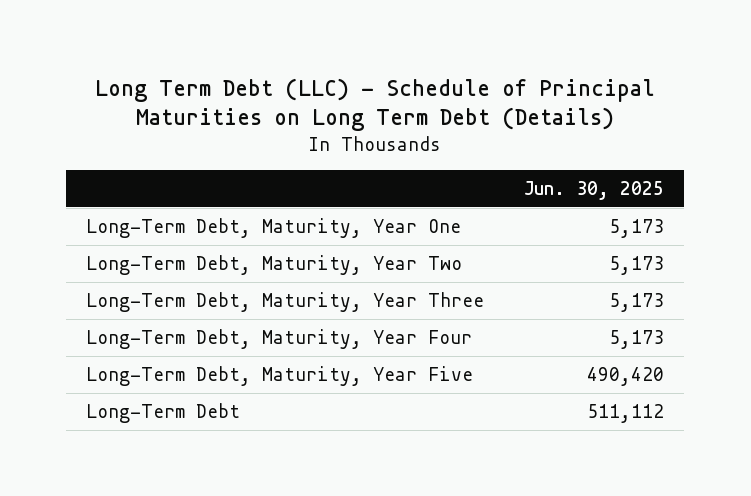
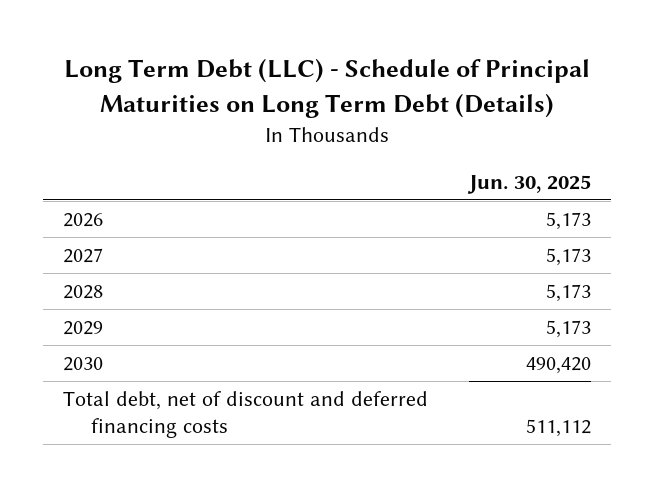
[86,217,462,238] Long-Term Debt, Maturity, Year One -> [63,213,104,228] 2026
[86,254,463,275] Long-Term Debt, Maturity, Year Two -> [63,248,104,264] 2027
[86,291,485,312] Long-Term Debt, Maturity, Year Three -> [63,285,104,300] 2028
[86,328,473,349] Long-Term Debt, Maturity, Year Four -> [63,321,104,336] 2029
[86,365,474,386] Long-Term Debt, Maturity, Year Five -> [63,357,104,372] 2030
[86,402,241,423] Long-Term Debt -> [63,391,429,439] Total debt, net of discount and deferred financing costs

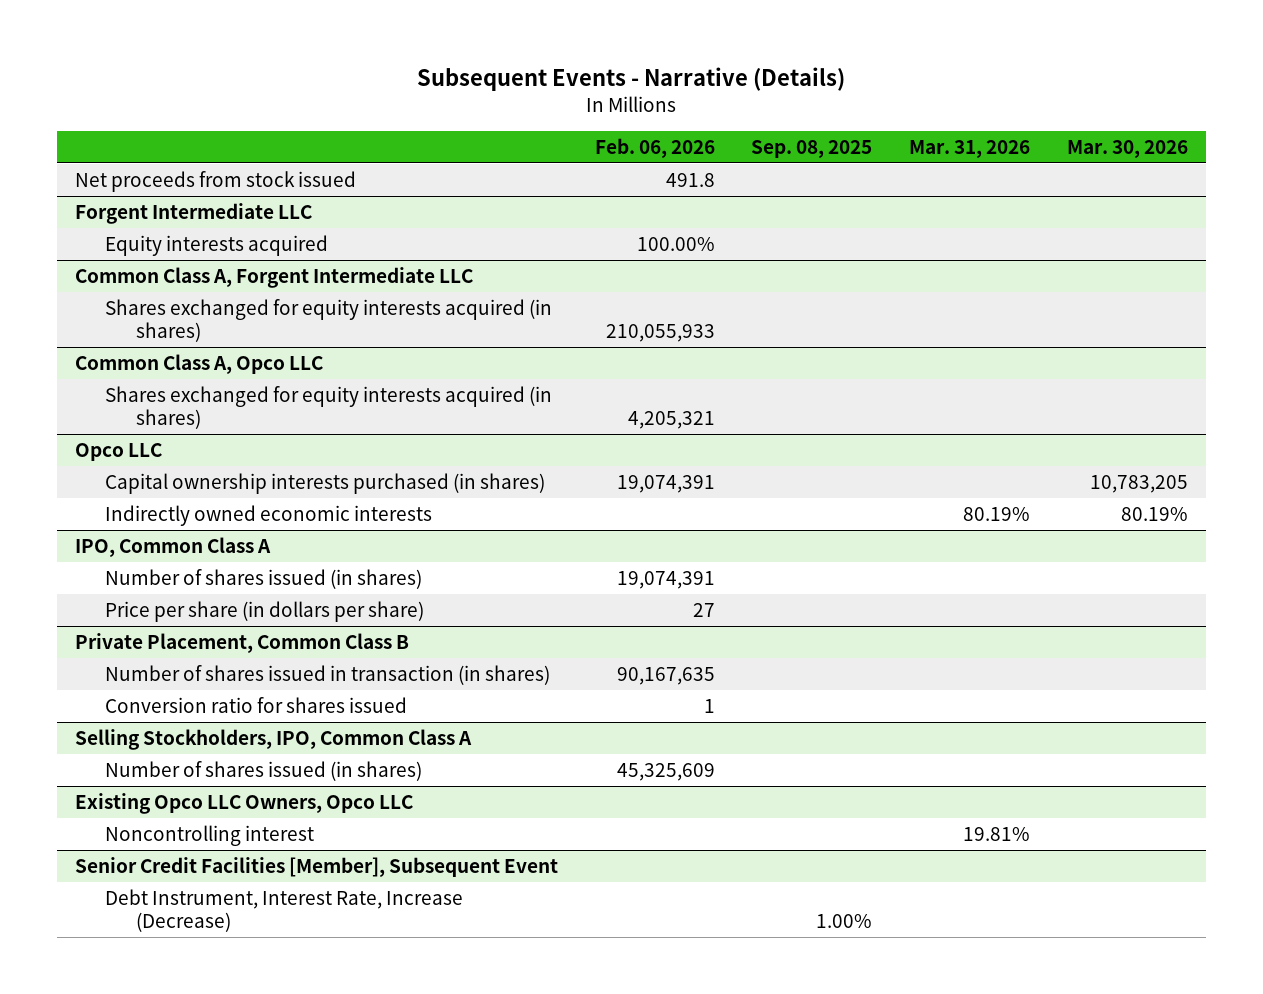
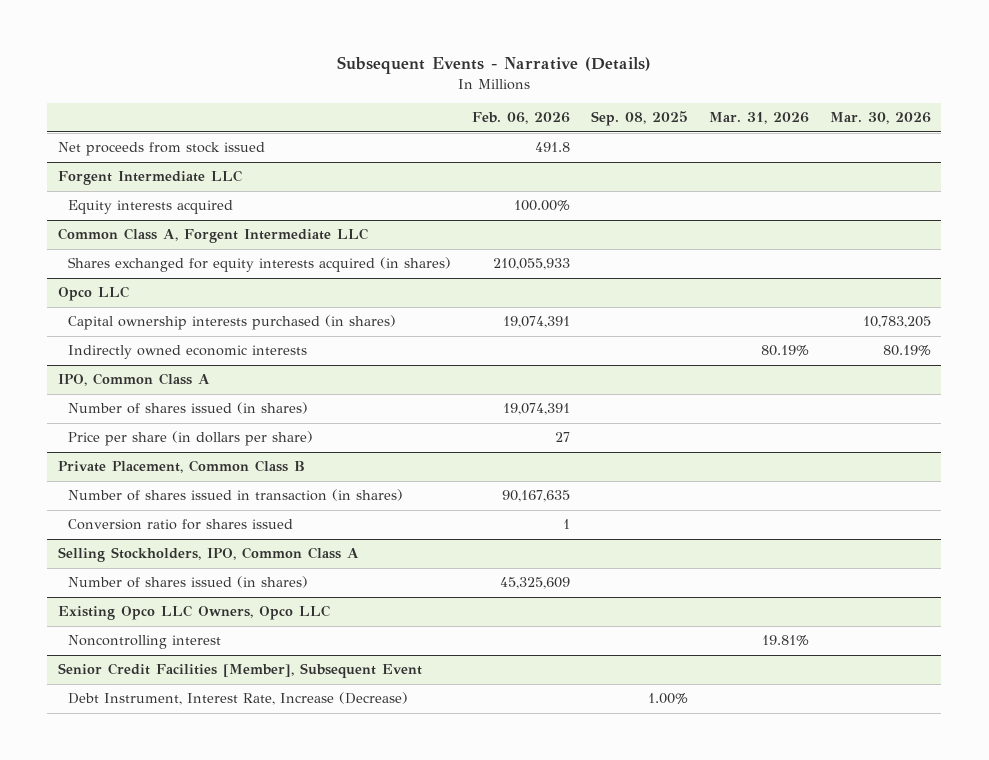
[74,353,323,374] Common Class A, Opco LLC -> none
[105,385,553,430] Shares exchanged for equity interests acquired (in shares) -> none

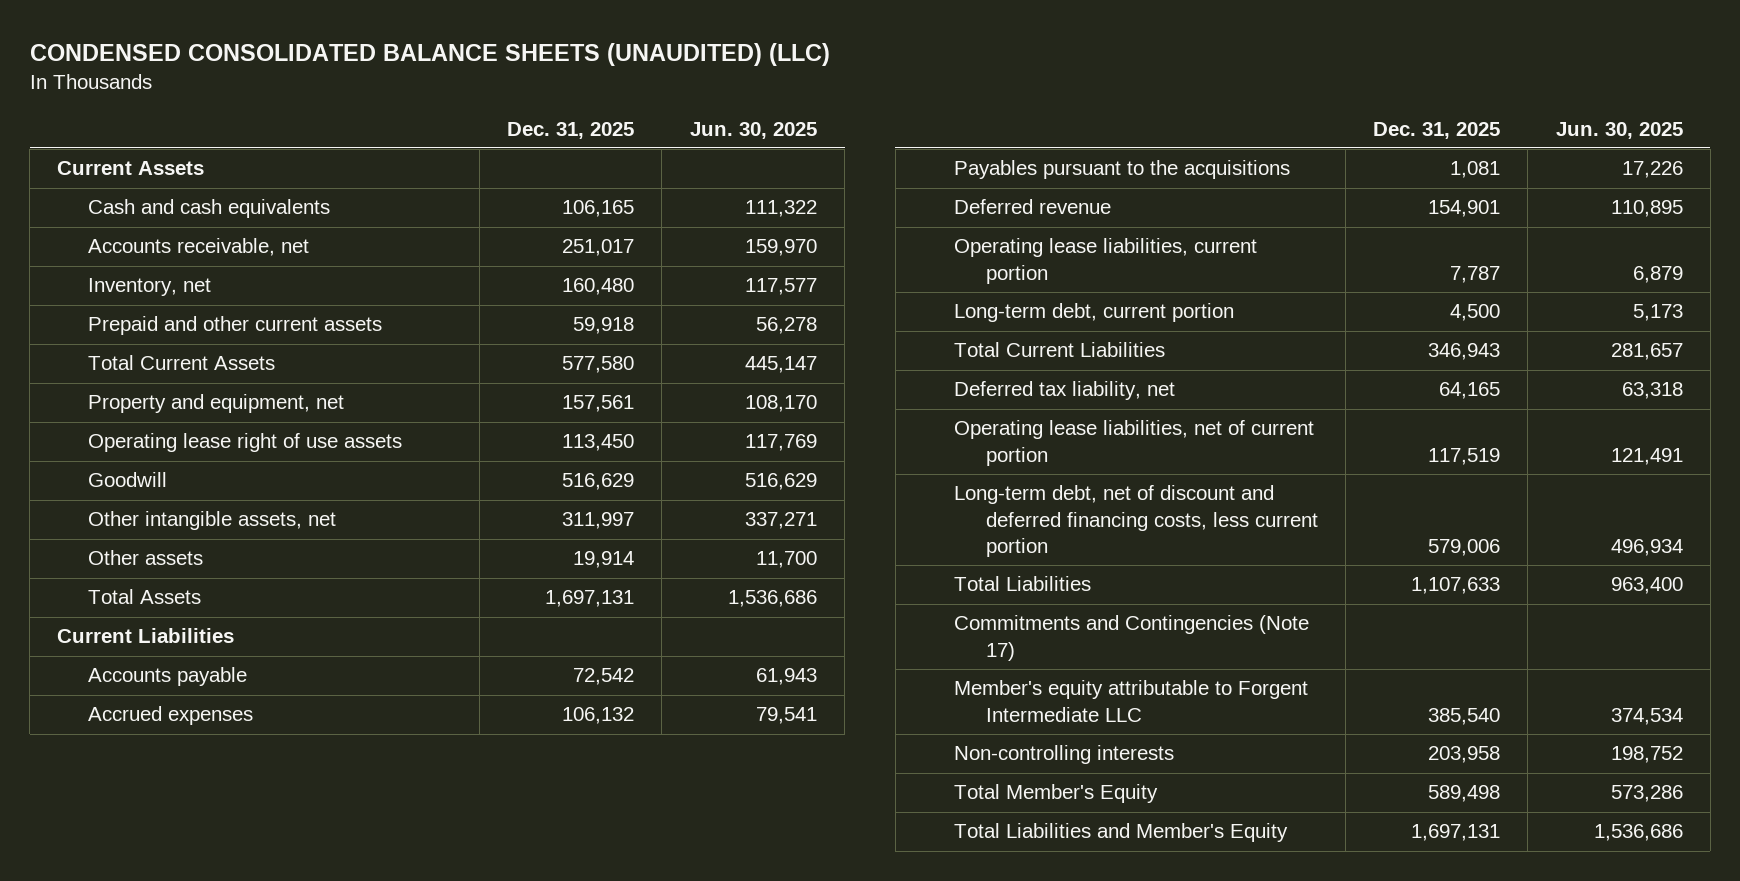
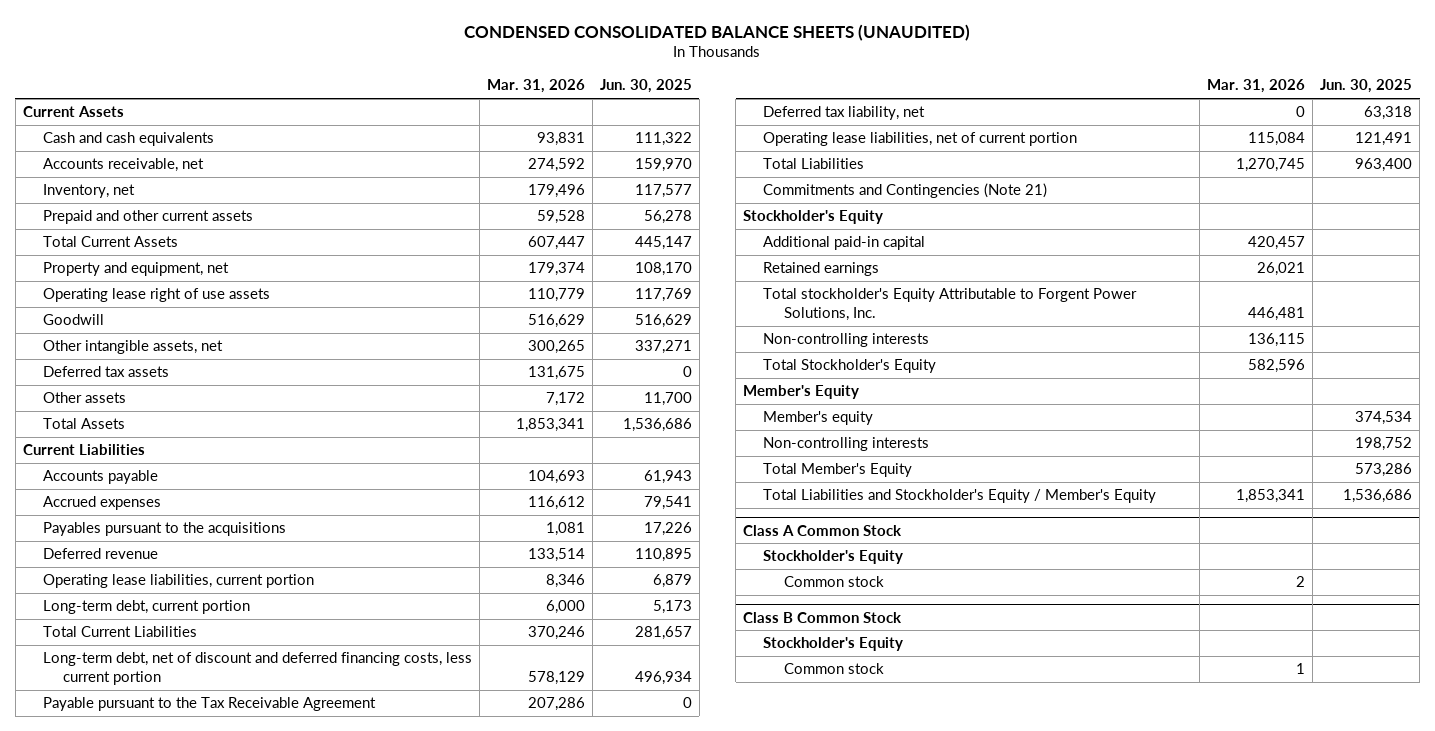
[29,43,830,67] CONDENSED CONSOLIDATED BALANCE SHEETS (UNAUDITED) (LLC) -> [464,23,971,41] CONDENSED CONSOLIDATED BALANCE SHEETS (UNAUDITED)
[507,121,635,139] Dec. 31, 2025 -> none
none -> [486,79,585,94] Mar. 31, 2026
none -> [43,366,170,378] Deferred tax assets
[954,485,1318,558] Long-term debt, net of discount and deferred financing costs, less current portion -> [43,652,473,685] Long-term debt, net of discount and deferred financing costs, less current portion
none -> [43,697,377,712] Payable pursuant to the Tax Receivable Agreement
[954,615,1310,661] Commitments and Contingencies (Note 17) -> [763,183,1048,199] Commitments and Contingencies (Note 21)
none -> [743,210,884,225] Stockholder's Equity
none -> [763,236,926,251] Additional paid-in capital
none -> [763,262,880,277] Retained earnings
none -> [763,288,1138,321] Total stockholder's Equity Attributable to Forgent Power Solutions, Inc.
none -> [763,333,930,348] Non-controlling interests
none -> [763,359,937,374] Total Stockholder's Equity
none -> [743,385,860,400] Member's Equity
[954,680,1309,722] Member's equity attributable to Forgent Intermediate LLC -> [763,411,874,426] Member's equity
[954,823,1289,843] Total Liabilities and Member's Equity -> [763,489,1157,504] Total Liabilities and Stockholder's Equity / Member's Equity
none -> [743,524,903,536] Class A Common Stock
none -> [763,550,904,565] Stockholder's Equity
none -> [783,576,884,588] Common stock
none -> [743,611,903,623] Class B Common Stock
none -> [763,637,904,652] Stockholder's Equity
none -> [783,663,884,675] Common stock

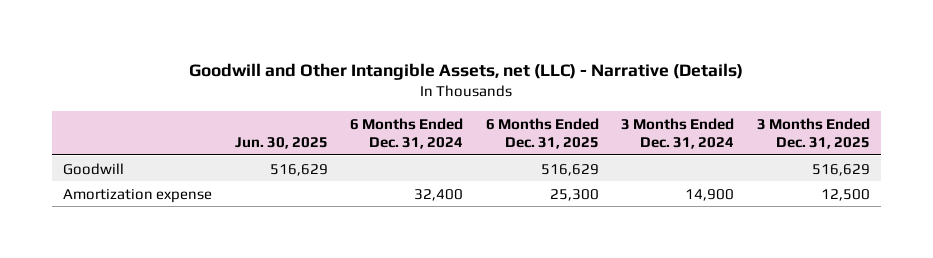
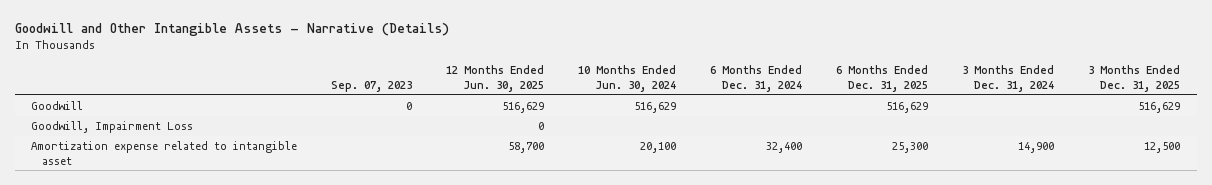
[189,62,744,80] Goodwill and Other Intangible Assets, net (LLC) - Narrative (Details) -> [14,22,449,36] Goodwill and Other Intangible Assets - Narrative (Details)
[234,136,328,149] Jun. 30, 2025 -> none
none -> [331,80,413,92] Sep. 07, 2023
none -> [446,65,545,92] 12 Months Ended Jun. 30, 2025
none -> [578,65,677,92] 10 Months Ended Jun. 30, 2024
none -> [31,120,194,133] Goodwill, Impairment Loss
[63,188,213,203] Amortization expense -> [31,140,298,165] Amortization expense related to intangible asset

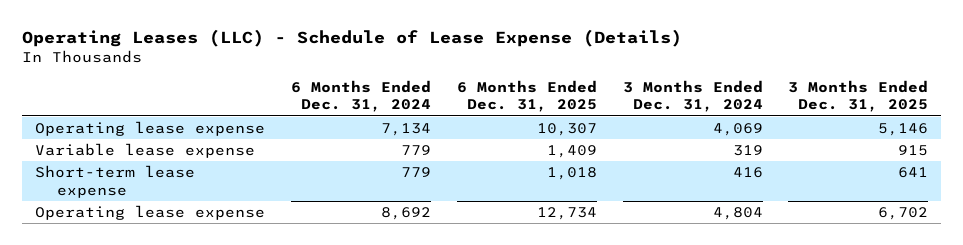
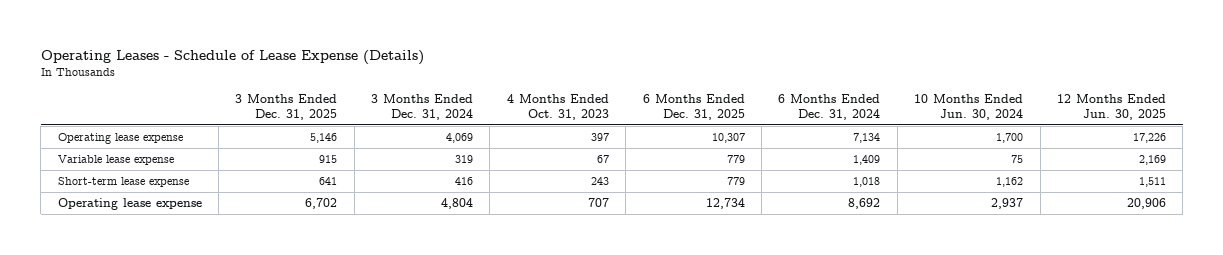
[21,29,682,48] Operating Leases (LLC) - Schedule of Lease Expense (Details) -> [40,49,424,65] Operating Leases - Schedule of Lease Expense (Details)
none -> [506,94,609,120] 4 Months Ended Oct. 31, 2023
none -> [914,94,1024,120] 10 Months Ended Jun. 30, 2024
none -> [1056,94,1166,120] 12 Months Ended Jun. 30, 2025
[400,144,431,155] 779 -> [853,155,881,166] 1,409
[546,144,597,158] 1,409 -> [726,155,745,164] 779
[400,166,431,177] 779 -> [853,177,881,188] 1,018
[546,166,597,180] 1,018 -> [726,177,745,186] 779

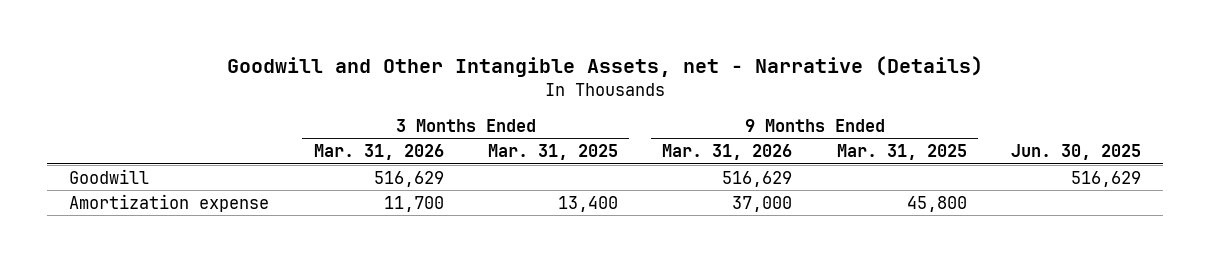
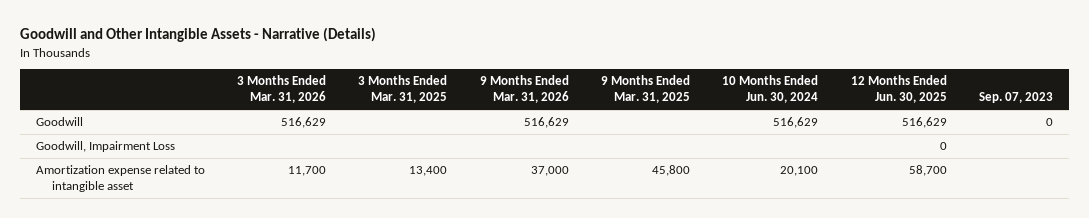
[227,56,984,78] Goodwill and Other Intangible Assets, net - Narrative (Details) -> [19,27,376,43] Goodwill and Other Intangible Assets - Narrative (Details)
[1011,144,1142,161] Jun. 30, 2025 -> none
none -> [722,75,819,104] 10 Months Ended Jun. 30, 2024
none -> [850,75,947,104] 12 Months Ended Jun. 30, 2025
none -> [978,92,1053,104] Sep. 07, 2023
none -> [35,140,175,152] Goodwill, Impairment Loss
[69,193,270,212] Amortization expense -> [35,164,205,193] Amortization expense related to intangible asset

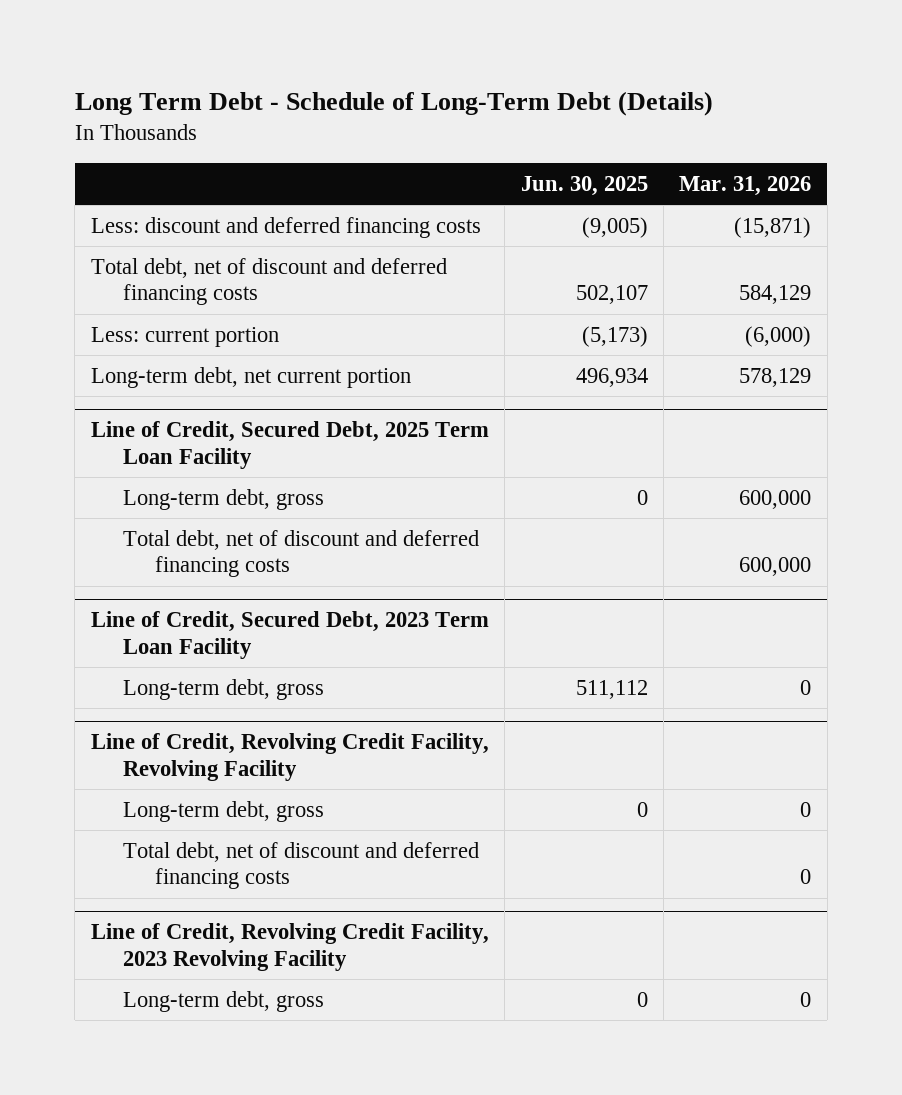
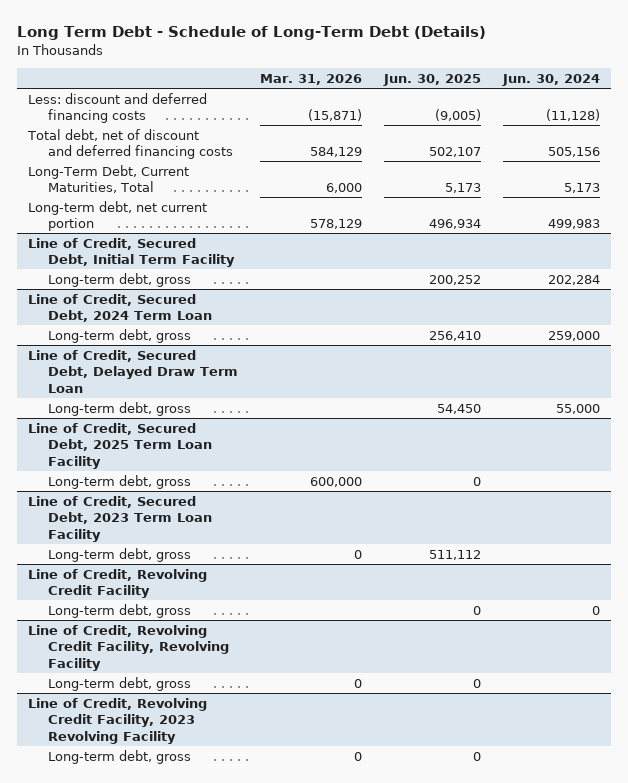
none -> [502,74,601,87] Jun. 30, 2024
[90,326,279,347] Less: current portion -> none
none -> [27,164,189,194] Long-Term Debt, Current Maturities, Total
none -> [27,237,236,268] Line of Credit, Secured Debt, Initial Term Facility
none -> [48,272,192,287] Long-term debt, gross
none -> [27,293,213,323] Line of Credit, Secured Debt, 2024 Term Loan
none -> [48,328,192,343] Long-term debt, gross
none -> [27,349,239,393] Line of Credit, Secured Debt, Delayed Draw Term Loan
none -> [48,401,192,416] Long-term debt, gross
[122,529,479,578] Total debt, net of discount and deferred financing costs -> none
none -> [27,568,207,599] Line of Credit, Revolving Credit Facility
none -> [48,603,192,618] Long-term debt, gross
[122,841,479,890] Total debt, net of discount and deferred financing costs -> none

